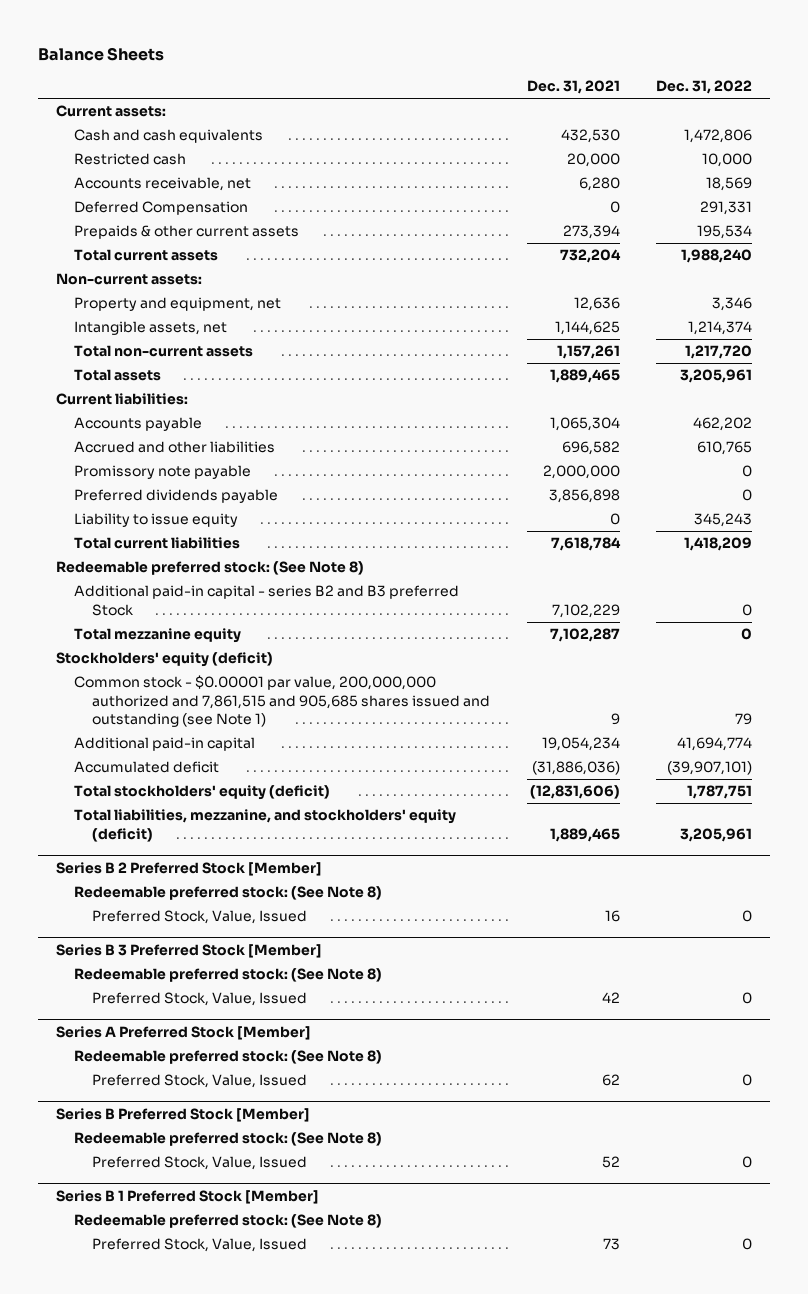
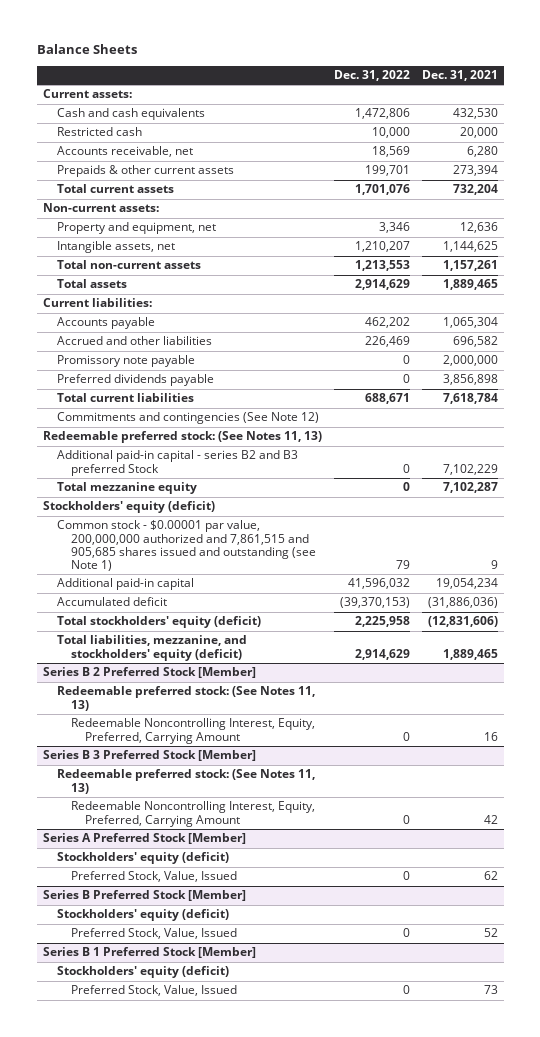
[74,201,249,216] Deferred Compensation -> none
[697,225,753,240] 195,534 -> [364,165,410,177] 199,701
[681,249,753,264] 1,988,240 -> [354,184,410,196] 1,701,076
[688,321,753,336] 1,214,374 -> [354,241,410,253] 1,210,207
[685,345,753,360] 1,217,720 -> [354,260,410,272] 1,213,553
[680,369,753,384] 3,205,961 -> [354,279,410,291] 2,914,629
[697,441,753,456] 610,765 -> [364,336,410,348] 226,469
[74,513,239,528] Liability to issue equity -> none
[684,537,753,552] 1,418,209 -> [364,393,410,405] 688,671
none -> [56,412,319,425] Commitments and contingencies (See Note 12)
[55,561,364,576] Redeemable preferred stock: (See Note 8) -> [42,431,322,444] Redeemable preferred stock: (See Notes 11, 13)
[677,737,753,752] 41,694,774 -> [347,578,410,590] 41,596,032
[667,761,753,776] (39,907,101) -> [339,597,410,609] (39,370,153)
[687,785,753,800] 1,787,751 -> [354,616,410,628] 2,225,958
[680,827,753,842] 3,205,961 -> [354,648,410,660] 2,914,629
[92,910,308,925] Preferred Stock, Value, Issued -> none
[74,886,383,901] Redeemable preferred stock: (See Note 8) -> [56,686,315,711] Redeemable preferred stock: (See Notes 11, 13)
none -> [71,718,316,744] Redeemable Noncontrolling Interest, Equity, Preferred, Carrying Amount
[92,992,308,1007] Preferred Stock, Value, Issued -> none
[74,968,383,983] Redeemable preferred stock: (See Note 8) -> [56,769,315,794] Redeemable preferred stock: (See Notes 11, 13)
none -> [71,801,316,827] Redeemable Noncontrolling Interest, Equity, Preferred, Carrying Amount
[74,1050,383,1065] Redeemable preferred stock: (See Note 8) -> none
none -> [56,852,229,865] Stockholders' equity (deficit)
[74,1132,383,1147] Redeemable preferred stock: (See Note 8) -> none
none -> [56,909,229,922] Stockholders' equity (deficit)
[74,1214,383,1229] Redeemable preferred stock: (See Note 8) -> none
none -> [56,966,229,979] Stockholders' equity (deficit)

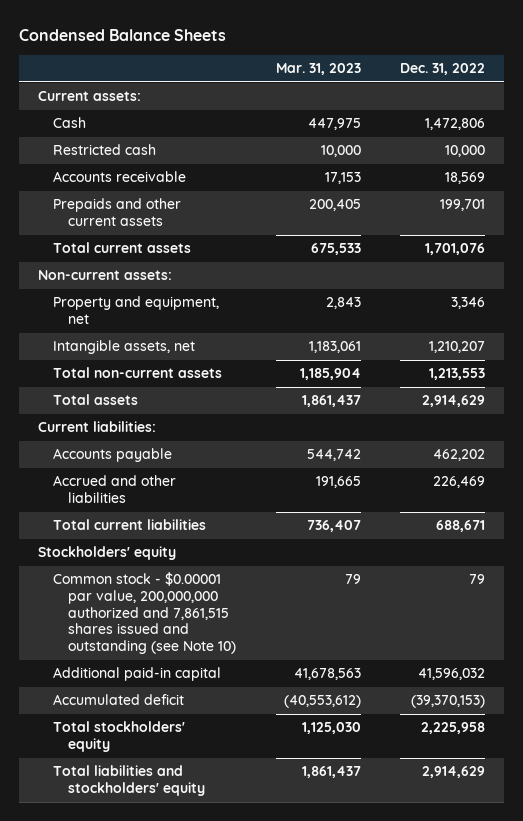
[36,44,137,55] Balance Sheets -> [18,28,226,41] Condensed Balance Sheets
[421,70,498,82] Dec. 31, 2021 -> none
none -> [275,63,361,76] Mar. 31, 2023
[56,108,205,121] Cash and cash equivalents -> [53,117,87,129] Cash
[56,146,193,158] Accounts receivable, net -> [53,171,187,183] Accounts receivable
[56,165,234,178] Prepaids & other current assets -> [53,198,182,227] Prepaids and other current assets
[56,355,195,368] Promissory note payable -> none
[56,374,214,387] Preferred dividends payable -> none
[56,412,319,425] Commitments and contingencies (See Note 12) -> none
[42,431,322,444] Redeemable preferred stock: (See Notes 11, 13) -> none
[56,450,298,476] Additional paid-in capital - series B2 and B3 preferred Stock -> none
[56,482,197,495] Total mezzanine equity -> none
[42,501,215,514] Stockholders' equity (deficit) -> [38,546,177,561] Stockholders' equity
[56,520,317,572] Common stock - $0.00001 par value, 200,000,000 authorized and 7,861,515 and 905,685 shares issued and outstanding (see Note 1) -> [53,572,237,655] Common stock - $0.00001 par value, 200,000,000 authorized and 7,861,515 shares issued and outstanding (see Note 10)
[42,667,256,679] Series B 2 Preferred Stock [Member] -> none
[56,686,315,711] Redeemable preferred stock: (See Notes 11, 13) -> none
[71,718,316,744] Redeemable Noncontrolling Interest, Equity, Preferred, Carrying Amount -> none
[42,750,256,762] Series B 3 Preferred Stock [Member] -> none
[56,769,315,794] Redeemable preferred stock: (See Notes 11, 13) -> none
[71,801,316,827] Redeemable Noncontrolling Interest, Equity, Preferred, Carrying Amount -> none
[42,833,246,845] Series A Preferred Stock [Member] -> none
[56,852,229,865] Stockholders' equity (deficit) -> none
[71,871,238,883] Preferred Stock, Value, Issued -> none
[42,890,246,902] Series B Preferred Stock [Member] -> none
[56,909,229,922] Stockholders' equity (deficit) -> none
[71,928,238,940] Preferred Stock, Value, Issued -> none
[42,947,256,959] Series B 1 Preferred Stock [Member] -> none
[56,966,229,979] Stockholders' equity (deficit) -> none
[71,985,238,997] Preferred Stock, Value, Issued -> none
[56,616,261,629] Total stockholders' equity (deficit) -> [53,721,186,753] Total stockholders' equity
[56,635,247,661] Total liabilities, mezzanine, and stockholders' equity (deficit) -> [53,765,206,797] Total liabilities and stockholders' equity

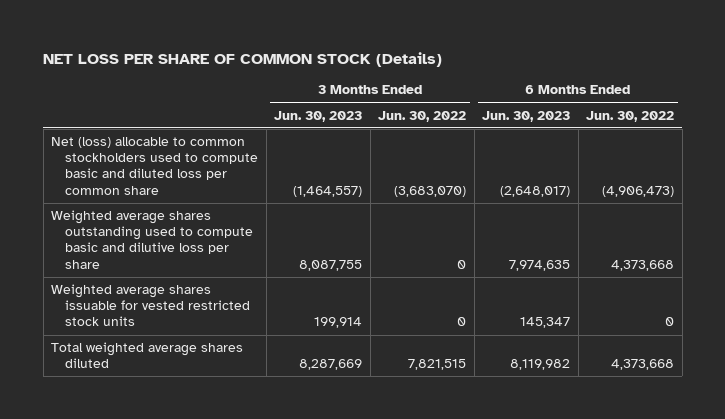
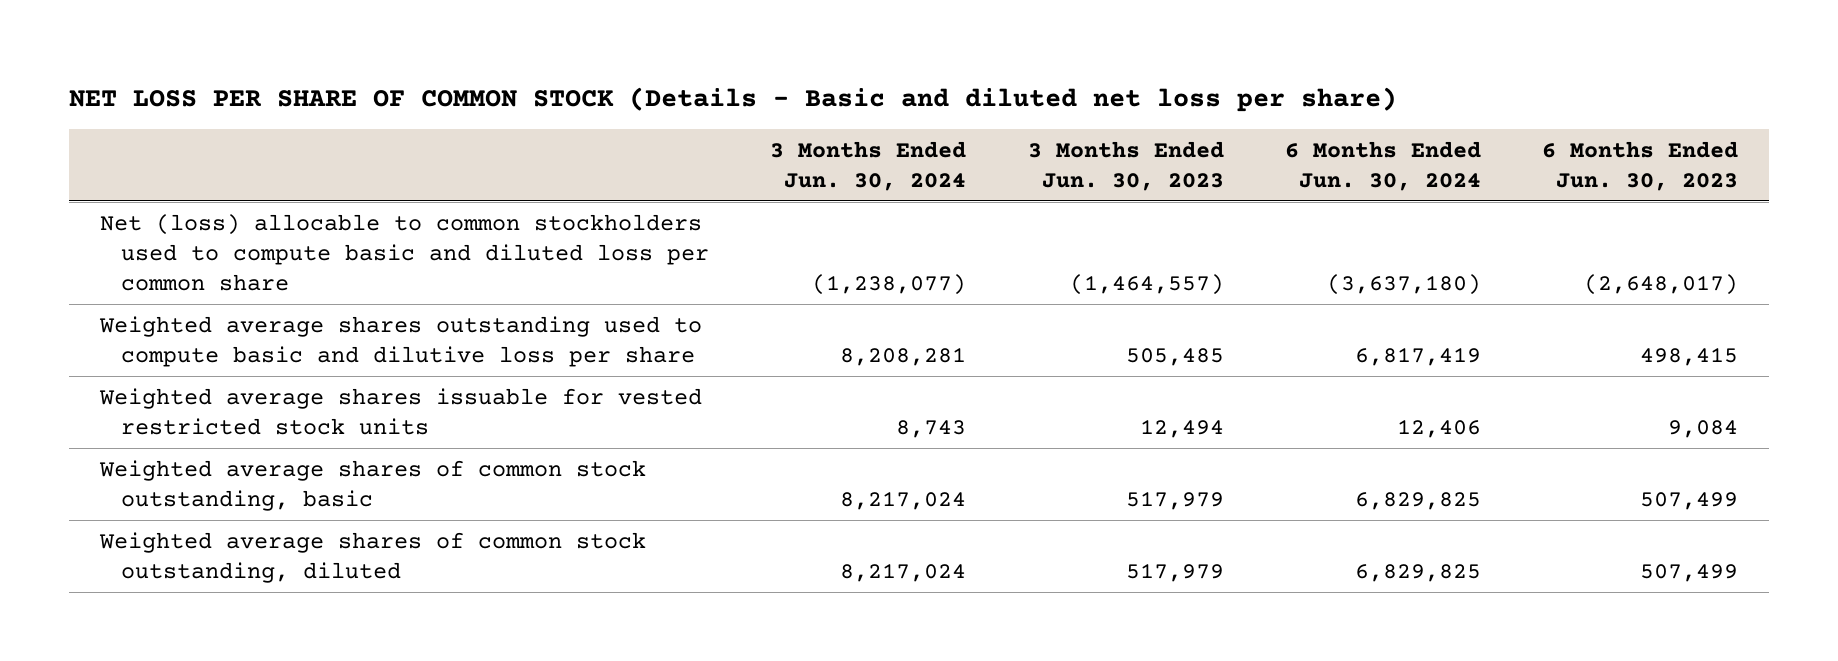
[43,51,443,67] NET LOSS PER SHARE OF COMMON STOCK (Details) -> [69,86,1398,112] NET LOSS PER SHARE OF COMMON STOCK (Details - Basic and diluted net loss per share)
[378,110,467,122] Jun. 30, 2022 -> none
[586,110,675,122] Jun. 30, 2022 -> none
none -> [770,140,967,191] 3 Months Ended Jun. 30, 2024
none -> [1285,140,1482,191] 6 Months Ended Jun. 30, 2024
[299,259,363,271] 8,087,755 -> [1125,347,1224,366] 505,485
[509,259,571,271] 7,974,635 -> [1640,346,1739,366] 498,415
[314,317,363,329] 199,914 -> [1139,418,1224,438] 12,494
[520,317,571,329] 145,347 -> [1668,419,1739,438] 9,084
none -> [98,459,646,511] Weighted average shares of common stock outstanding, basic
[51,342,244,369] Total weighted average shares diluted -> [98,531,646,583] Weighted average shares of common stock outstanding, diluted
[299,359,363,371] 8,287,669 -> [1125,562,1224,582] 517,979
[510,359,571,371] 8,119,982 -> [1640,563,1739,582] 507,499

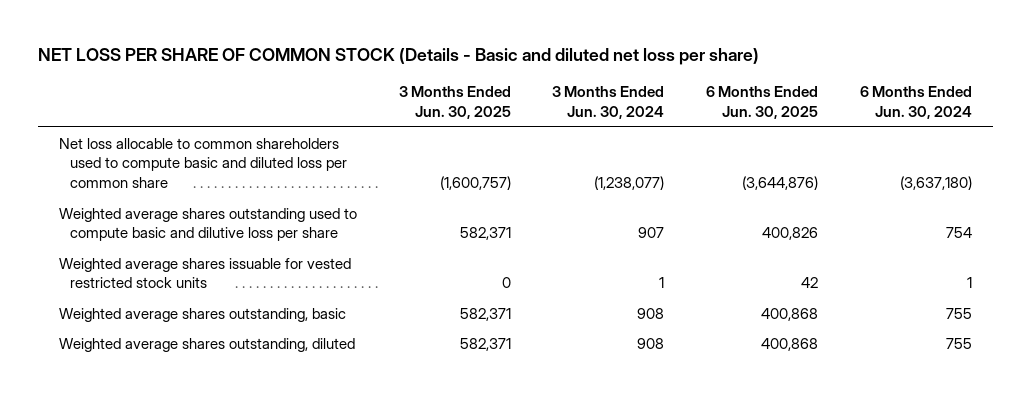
[1027,140,1224,191] 3 Months Ended Jun. 30, 2023 -> none
[1542,140,1739,191] 6 Months Ended Jun. 30, 2023 -> none
none -> [398,86,511,119] 3 Months Ended Jun. 30, 2025
none -> [706,86,819,119] 6 Months Ended Jun. 30, 2025
[99,213,709,291] Net (loss) allocable to common stockholders used to compute basic and diluted loss per common share -> [58,137,347,188] Net loss allocable to common shareholders used to compute basic and diluted loss per common share
[840,346,967,366] 8,208,281 -> [638,227,665,239] 907
[1355,346,1482,366] 6,817,419 -> [946,227,973,239] 754
[896,419,967,438] 8,743 -> [659,277,665,289] 1
[1397,418,1482,438] 12,406 -> [967,277,973,289] 1
[98,459,646,511] Weighted average shares of common stock outstanding, basic -> [58,307,346,322] Weighted average shares outstanding, basic
[840,490,967,510] 8,217,024 -> [637,307,665,319] 908
[1355,491,1482,510] 6,829,825 -> [946,307,973,319] 755
[98,531,646,583] Weighted average shares of common stock outstanding, diluted -> [58,337,355,352] Weighted average shares outstanding, diluted
[840,562,967,582] 8,217,024 -> [637,337,665,349] 908
[1355,563,1482,582] 6,829,825 -> [946,337,973,349] 755

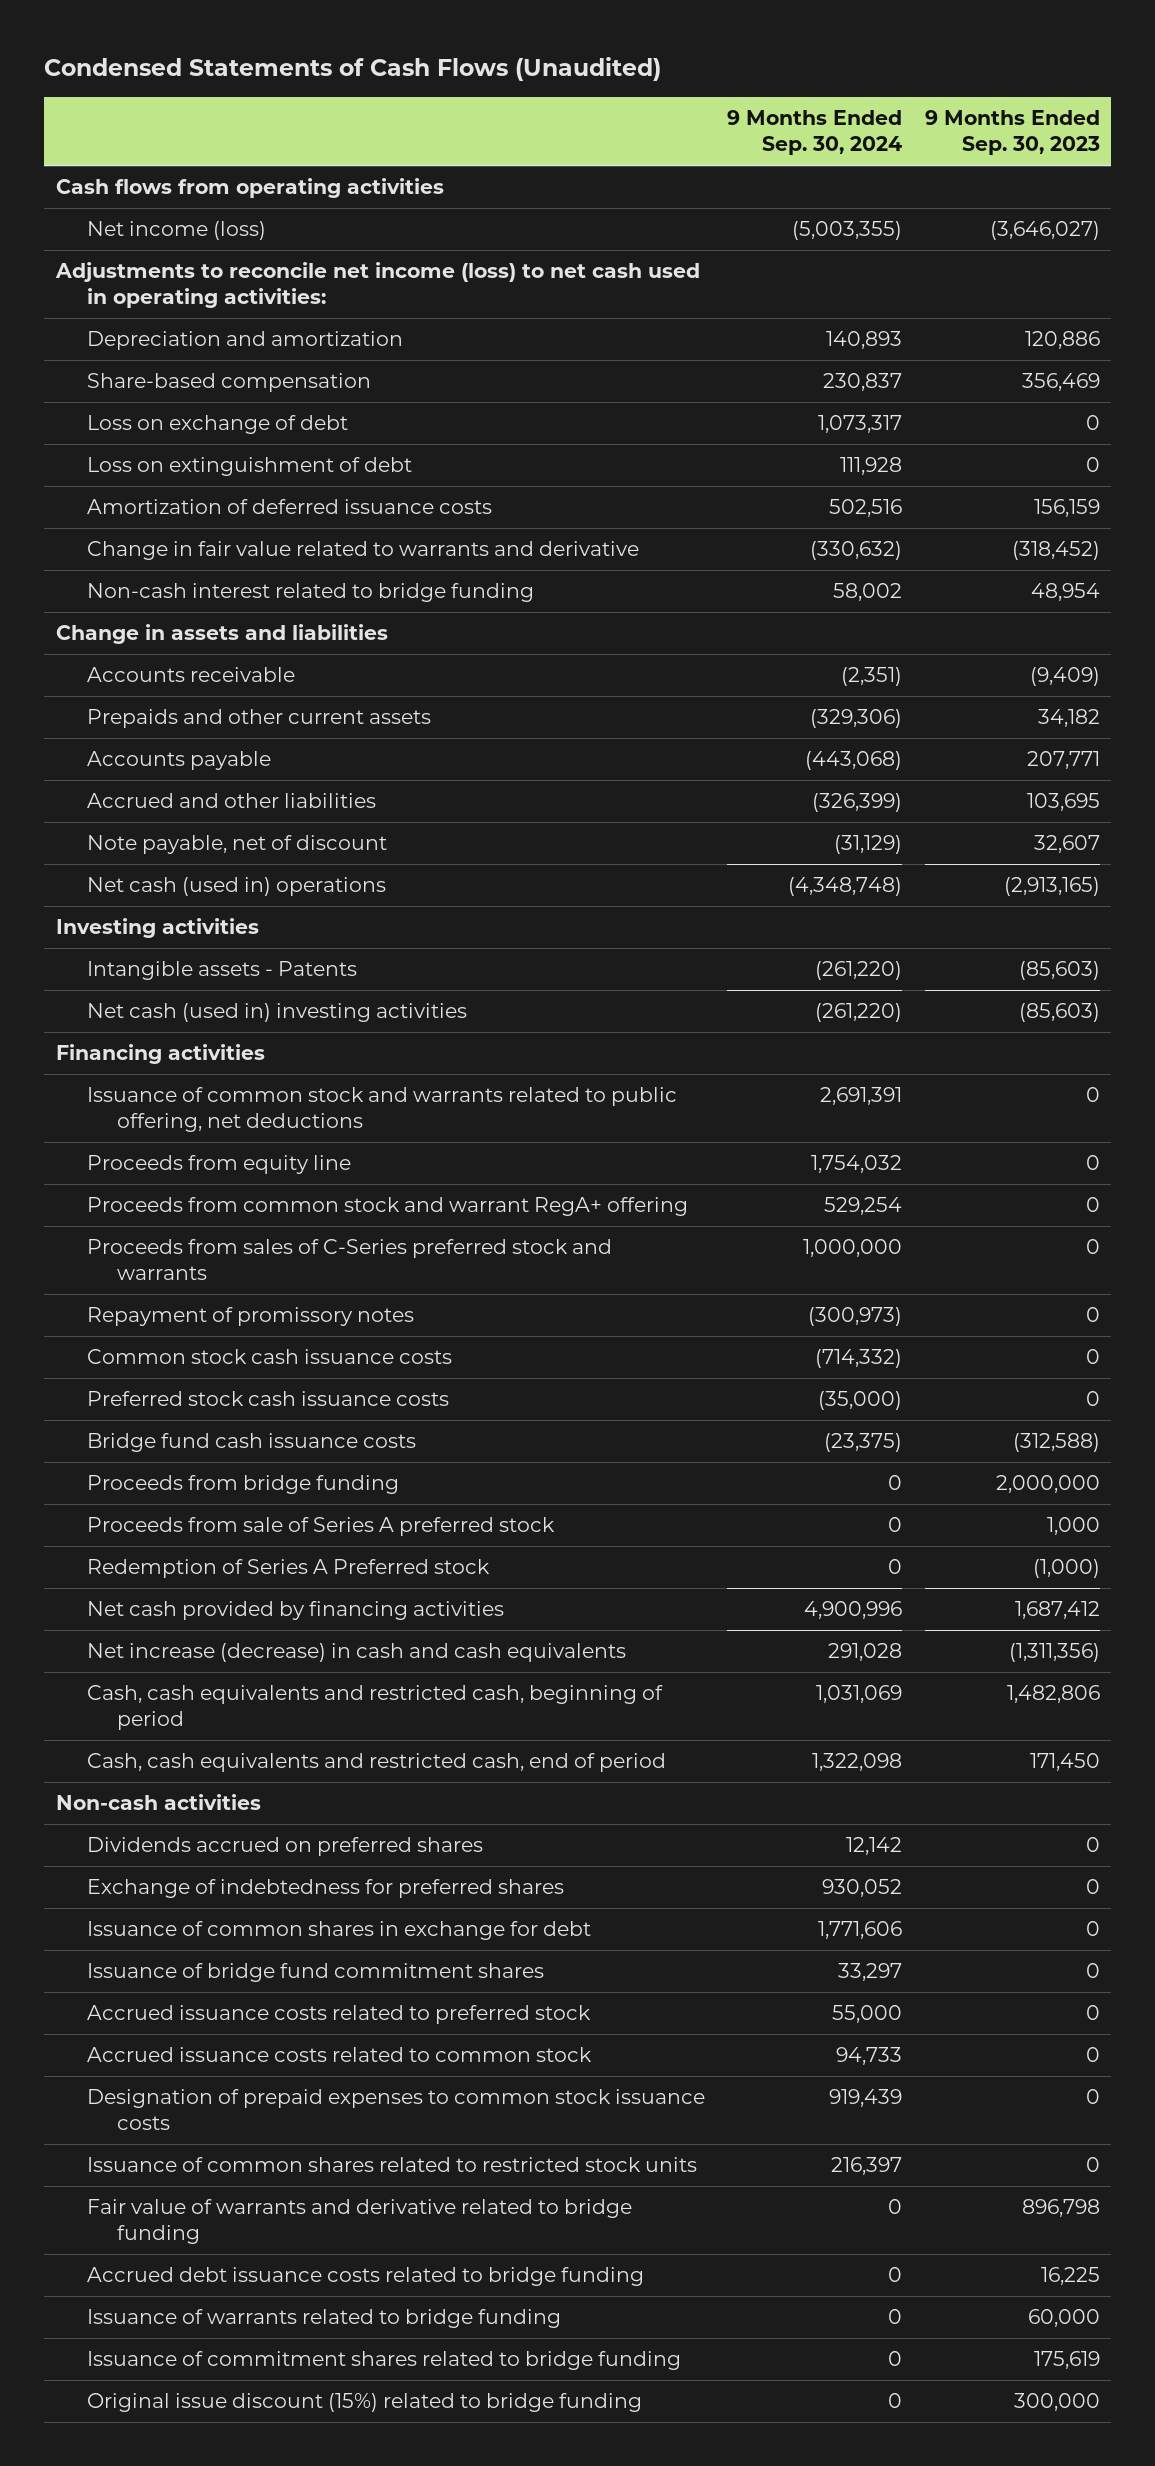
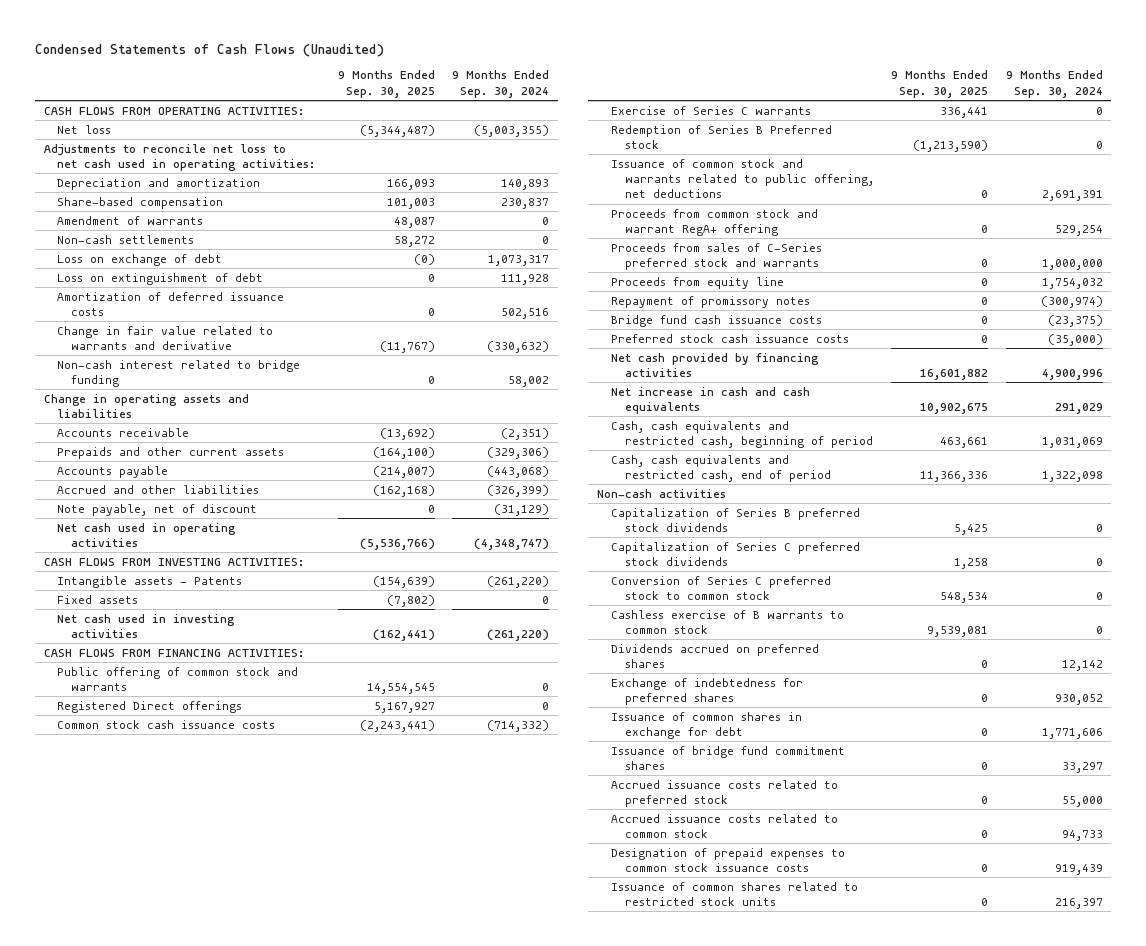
[924,109,1100,156] 9 Months Ended Sep. 30, 2023 -> none
none -> [337,70,435,98] 9 Months Ended Sep. 30, 2025
[55,178,444,199] Cash flows from operating activities -> [43,106,304,115] CASH FLOWS FROM OPERATING ACTIVITIES:
[86,221,266,241] Net income (loss) -> [57,124,112,134] Net loss
[54,262,700,309] Adjustments to reconcile net income (loss) to net cash used in operating activities: -> [43,143,316,172] Adjustments to reconcile net loss to net cash used in operating activities:
none -> [57,215,204,225] Amendment of warrants
none -> [57,234,195,244] Non-cash settlements
[55,624,388,645] Change in assets and liabilities -> [43,393,249,419] Change in operating assets and liabilities
[86,877,386,897] Net cash (used in) operations -> [57,522,237,548] Net cash used in operating activities
[788,877,903,897] (4,348,748) -> [474,538,550,551] (4,348,747)
[55,918,259,939] Investing activities -> [43,557,304,566] CASH FLOWS FROM INVESTING ACTIVITIES:
none -> [57,594,139,604] Fixed assets
[86,1003,467,1023] Net cash (used in) investing activities -> [57,613,236,639] Net cash used in investing activities
[55,1044,265,1065] Financing activities -> [43,648,304,657] CASH FLOWS FROM FINANCING ACTIVITIES:
none -> [57,666,299,692] Public offering of common stock and warrants
none -> [57,700,243,713] Registered Direct offerings
[86,1349,452,1365] Common stock cash issuance costs -> [57,719,276,729] Common stock cash issuance costs
none -> [610,105,811,115] Exercise of Series C warrants
none -> [610,124,832,150] Redemption of Series B Preferred stock
[86,1155,351,1175] Proceeds from equity line -> [610,276,784,289] Proceeds from equity line
[808,1307,903,1327] (300,973) -> [1040,295,1103,308] (300,974)
[86,1475,399,1495] Proceeds from bridge funding -> none
[86,1517,555,1537] Proceeds from sale of Series A preferred stock -> none
[86,1559,490,1579] Redemption of Series A Preferred stock -> none
[86,1391,449,1407] Preferred stock cash issuance costs -> [610,333,849,343] Preferred stock cash issuance costs
[86,1643,626,1663] Net increase (decrease) in cash and cash equivalents -> [610,386,810,415] Net increase in cash and cash equivalents
[828,1643,903,1662] 291,028 -> [1054,403,1103,415] 291,029
none -> [610,507,860,533] Capitalization of Series B preferred stock dividends
none -> [610,541,860,567] Capitalization of Series C preferred stock dividends
none -> [610,575,831,601] Conversion of Series C preferred stock to common stock
none -> [610,609,844,635] Cashless exercise of B warrants to common stock
[86,2199,632,2245] Fair value of warrants and derivative related to bridge funding -> none
[86,2267,644,2287] Accrued debt issuance costs related to bridge funding -> none
[86,2309,561,2329] Issuance of warrants related to bridge funding -> none
[86,2351,681,2371] Issuance of commitment shares related to bridge funding -> none
[86,2393,642,2413] Original issue discount (15%) related to bridge funding -> none

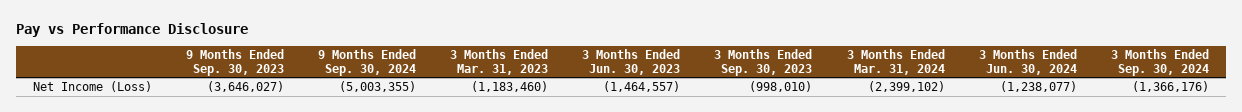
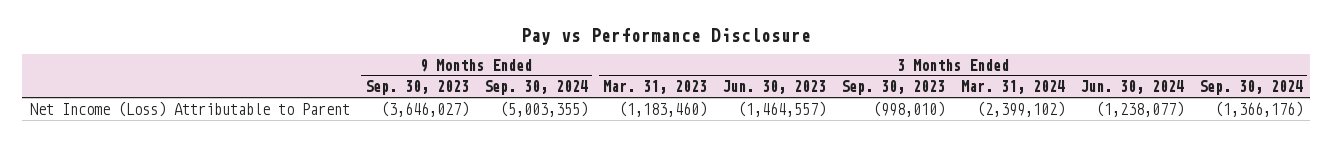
[32,81,152,93] Net Income (Loss) -> [29,100,350,117] Net Income (Loss) Attributable to Parent

